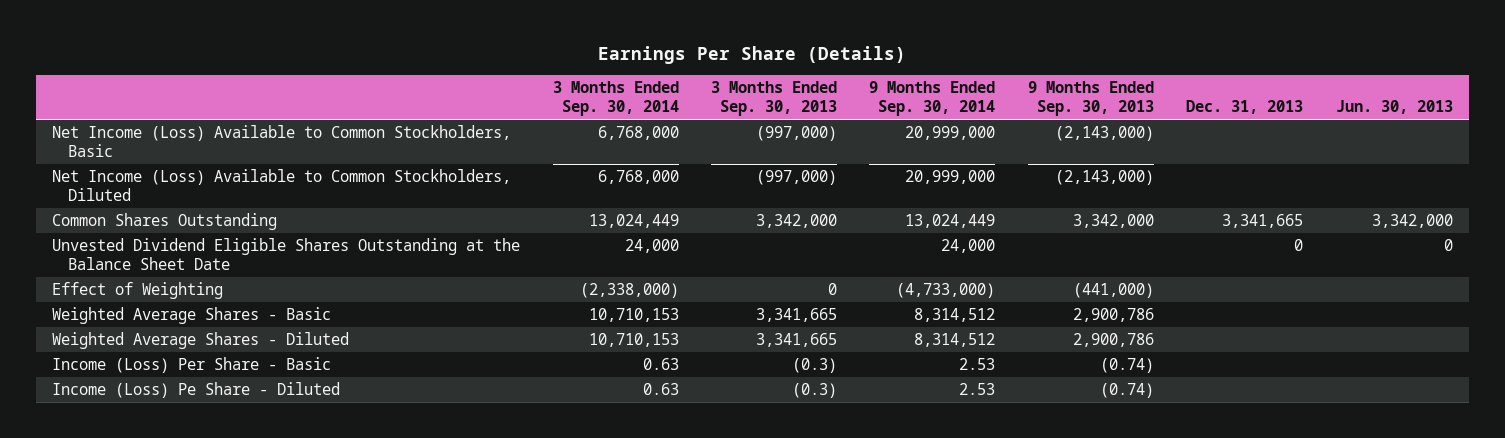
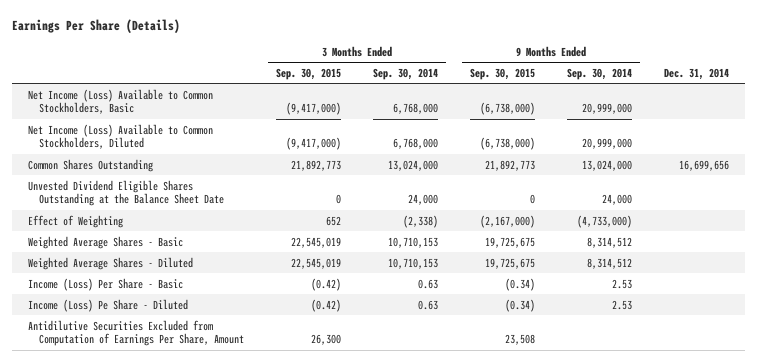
[711,81,838,117] 3 Months Ended Sep. 30, 2013 -> none
[1027,81,1154,117] 9 Months Ended Sep. 30, 2013 -> none
[1186,100,1304,115] Dec. 31, 2013 -> none
[1335,100,1453,115] Jun. 30, 2013 -> none
none -> [275,67,341,80] Sep. 30, 2015
none -> [470,67,536,80] Sep. 30, 2015
none -> [664,67,730,80] Dec. 31, 2014
[588,214,679,229] 13,024,449 -> [387,159,438,171] 13,024,000
[905,214,996,229] 13,024,449 -> [582,159,633,171] 13,024,000
[579,283,679,299] (2,338,000) -> [402,214,438,228] (2,338)
none -> [28,319,244,347] Antidilutive Securities Excluded from Computation of Earnings Per Share, Amount

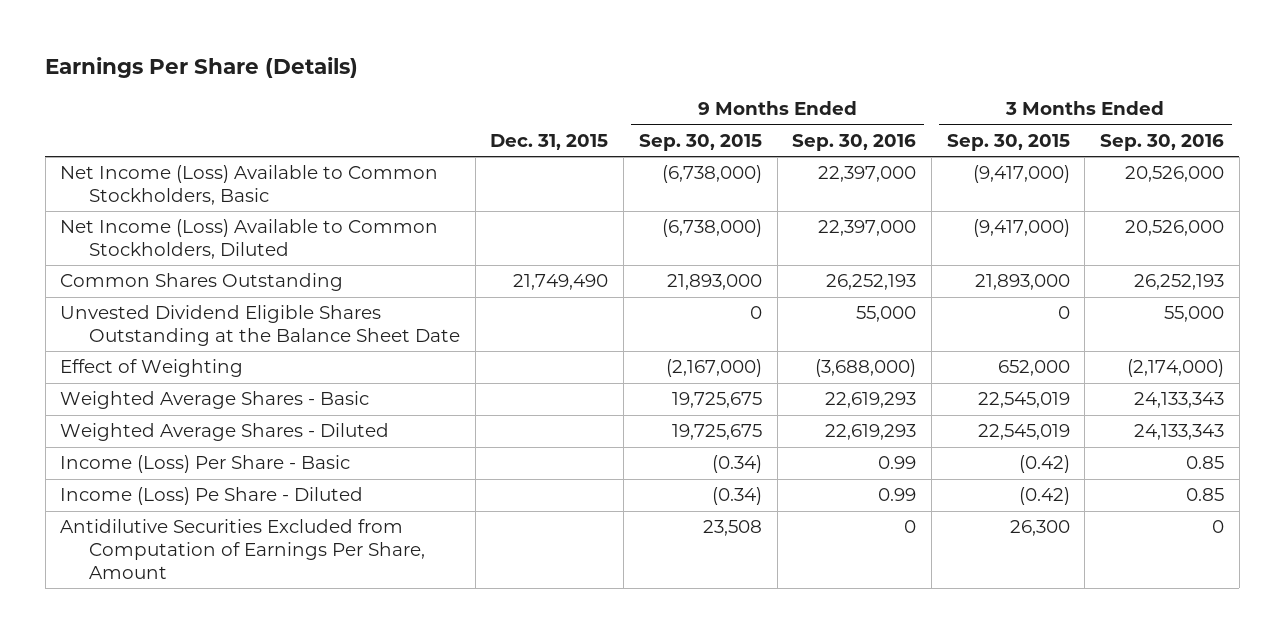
[372,67,438,80] Sep. 30, 2014 -> none
[567,67,633,80] Sep. 30, 2014 -> none
[664,67,730,80] Dec. 31, 2014 -> none
none -> [490,133,609,150] Dec. 31, 2015
none -> [792,133,917,151] Sep. 30, 2016
none -> [1099,133,1224,151] Sep. 30, 2016
[290,159,341,171] 21,892,773 -> [974,274,1070,291] 21,893,000
[485,159,536,171] 21,892,773 -> [666,274,762,291] 21,893,000
[325,215,341,226] 652 -> [997,360,1070,377] 652,000

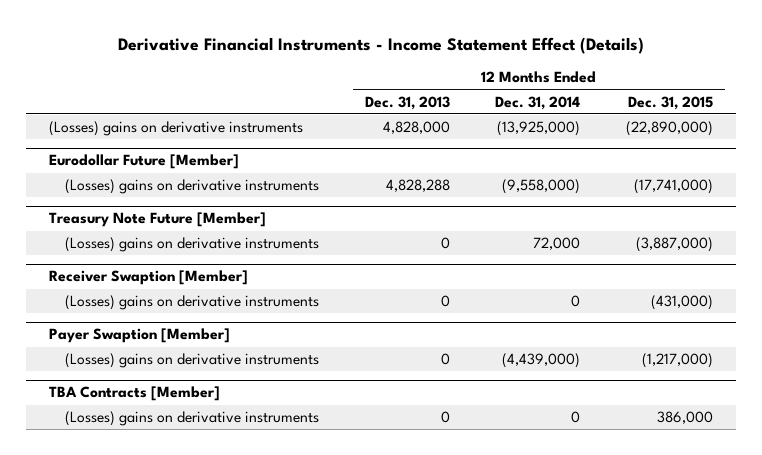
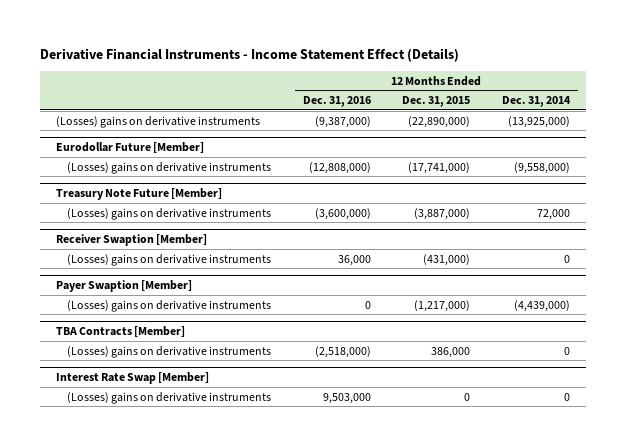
[364,95,450,110] Dec. 31, 2013 -> none
none -> [302,96,371,108] Dec. 31, 2016
none -> [55,372,209,385] Interest Rate Swap [Member]
none -> [66,391,271,404] (Losses) gains on derivative instruments

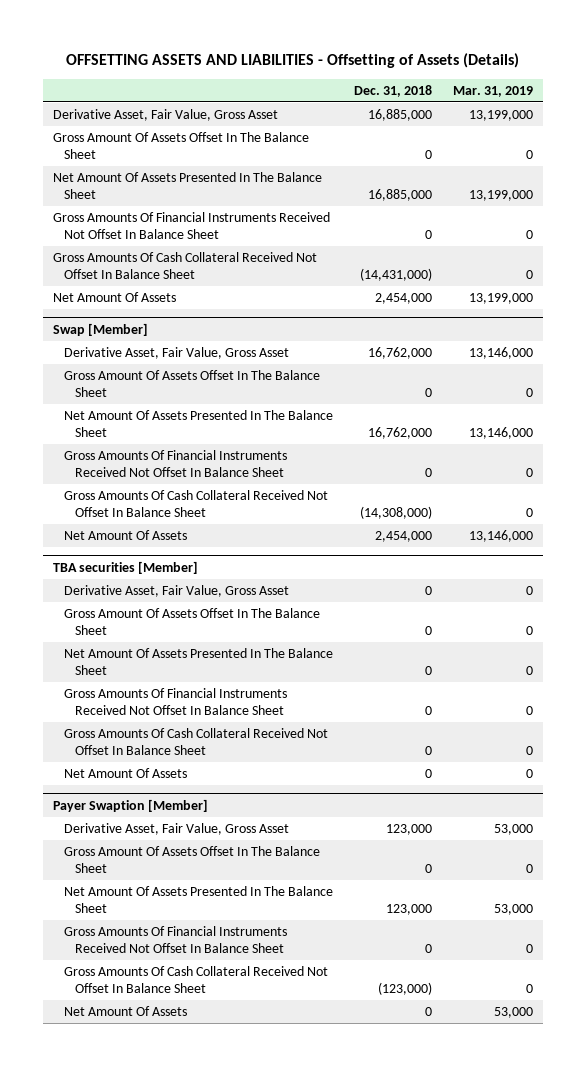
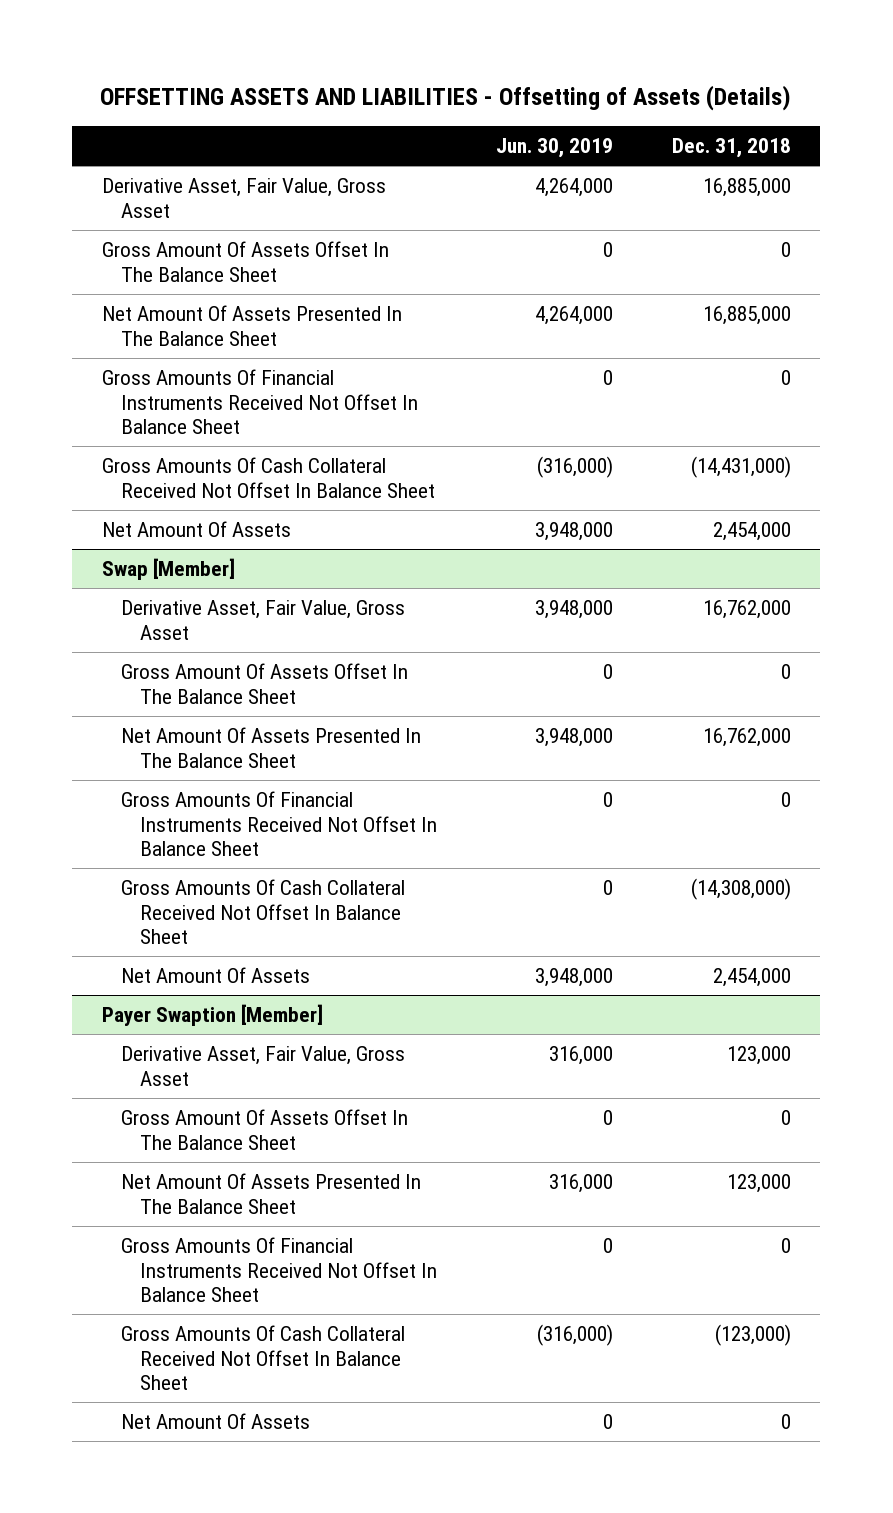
[453,85,534,97] Mar. 31, 2019 -> none
none -> [496,137,614,158] Jun. 30, 2019
[53,560,199,574] TBA securities [Member] -> none
[64,585,290,598] Derivative Asset, Fair Value, Gross Asset -> none
[64,608,321,636] Gross Amount Of Assets Offset In The Balance Sheet -> none
[64,648,334,676] Net Amount Of Assets Presented In The Balance Sheet -> none
[64,688,288,716] Gross Amounts Of Financial Instruments Received Not Offset In Balance Sheet -> none
[64,728,329,756] Gross Amounts Of Cash Collateral Received Not Offset In Balance Sheet -> none
[64,768,188,779] Net Amount Of Assets -> none

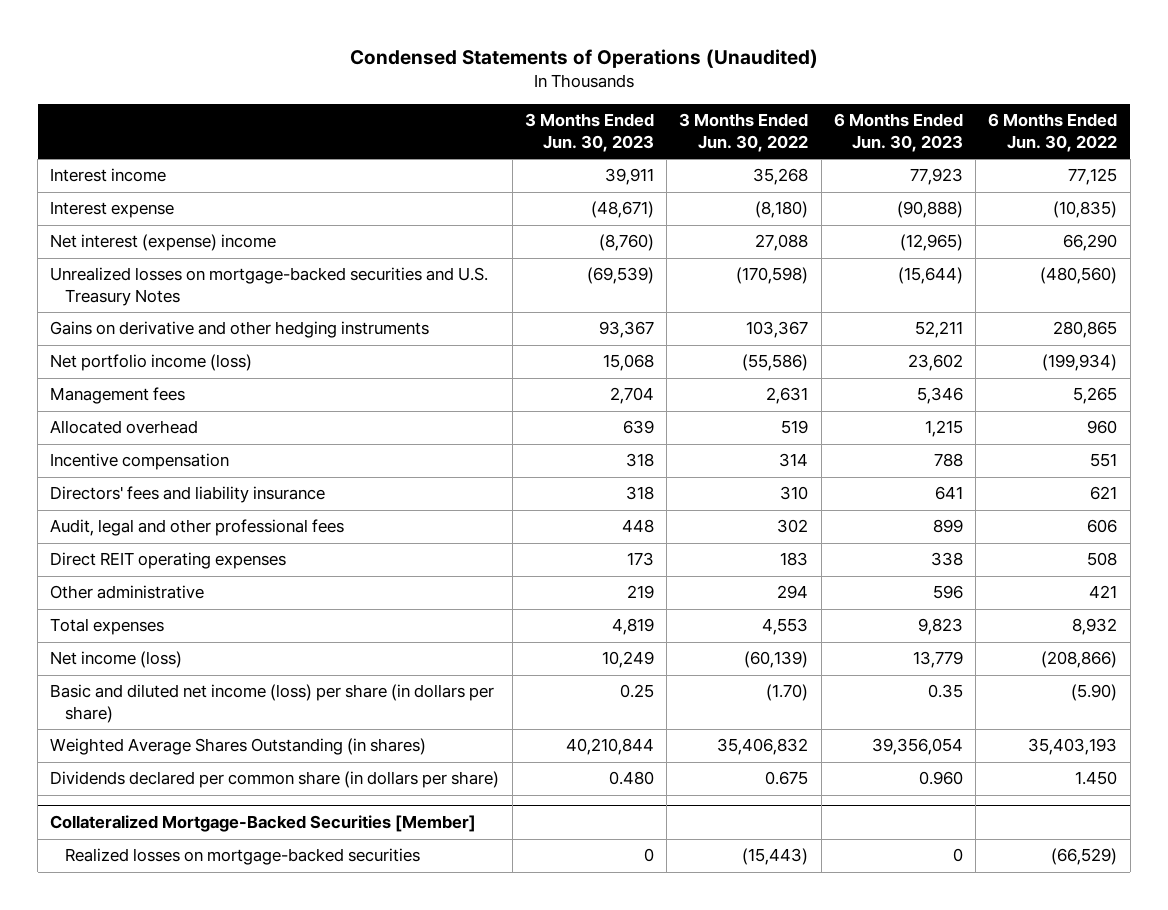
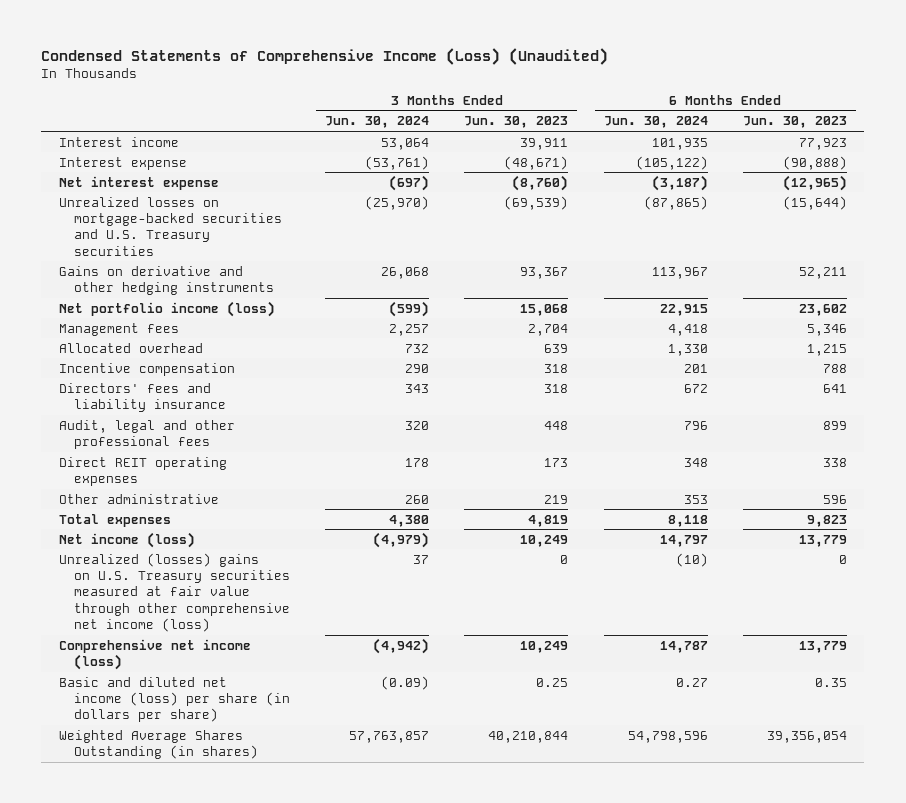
[349,48,818,68] Condensed Statements of Operations (Unaudited) -> [41,47,609,65] Condensed Statements of Comprehensive Income (Loss) (Unaudited)
[679,113,809,152] 3 Months Ended Jun. 30, 2022 -> none
[988,113,1118,152] 6 Months Ended Jun. 30, 2022 -> none
none -> [324,116,429,129] Jun. 30, 2024
none -> [603,116,708,129] Jun. 30, 2024
[50,234,277,252] Net interest (expense) income -> [58,175,219,190] Net interest expense
[50,267,489,307] Unrealized losses on mortgage-backed securities and U.S. Treasury Notes -> [58,196,282,256] Unrealized losses on mortgage-backed securities and U.S. Treasury securities
none -> [58,552,290,632] Unrealized (losses) gains on U.S. Treasury securities measured at fair value through other comprehensive net income (loss)
none -> [58,638,251,670] Comprehensive net income (loss)
[50,771,500,789] Dividends declared per common share (in dollars per share) -> none
[50,815,477,833] Collateralized Mortgage-Backed Securities [Member] -> none
[64,848,420,866] Realized losses on mortgage-backed securities -> none

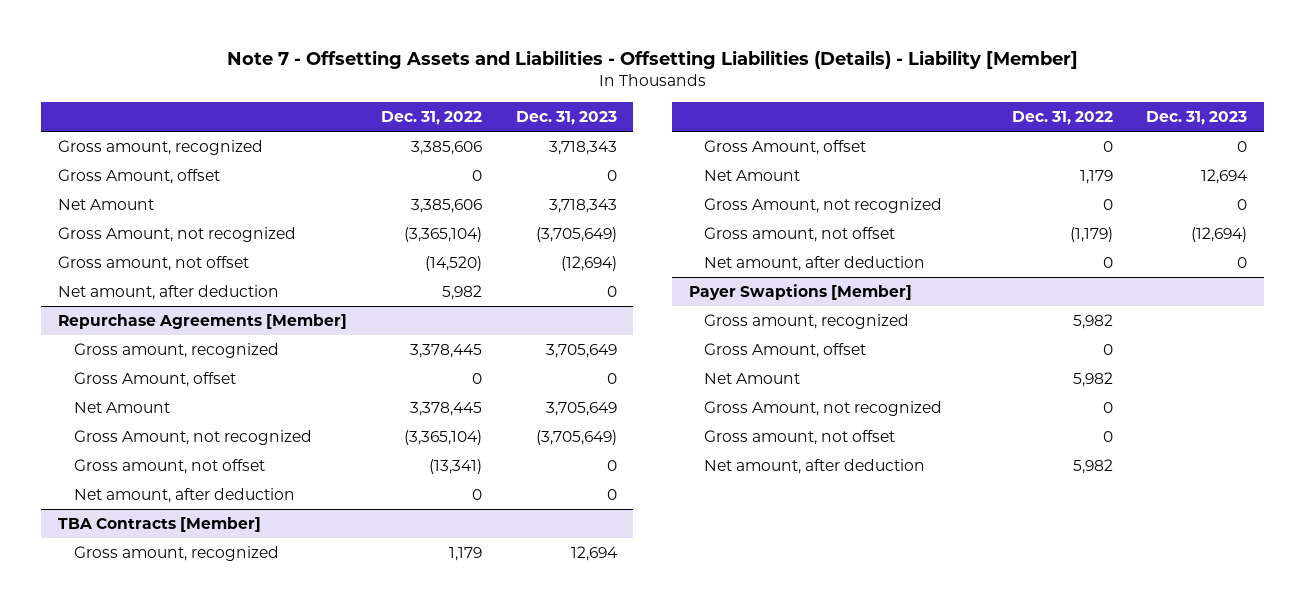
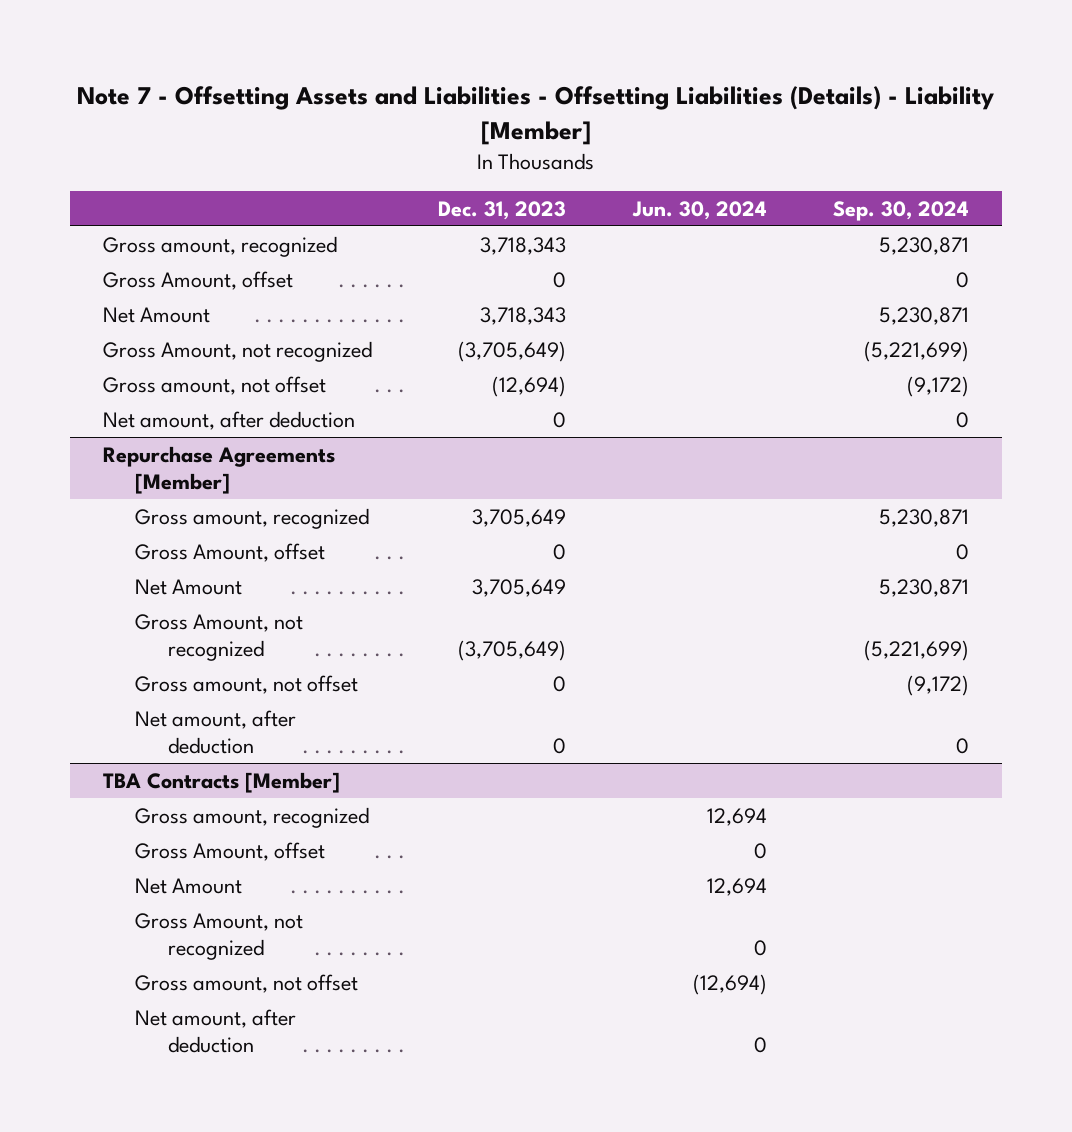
[380,110,482,125] Dec. 31, 2022 -> none
none -> [631,200,767,220] Jun. 30, 2024
none -> [833,200,970,221] Sep. 30, 2024
[73,546,279,562] Gross amount, recognized -> none
[704,140,867,156] Gross Amount, offset -> none
[704,170,801,182] Net Amount -> none
[704,198,943,214] Gross Amount, not recognized -> none
[704,227,896,243] Gross amount, not offset -> none
[704,256,926,272] Net amount, after deduction -> none
[688,284,912,301] Payer Swaptions [Member] -> none

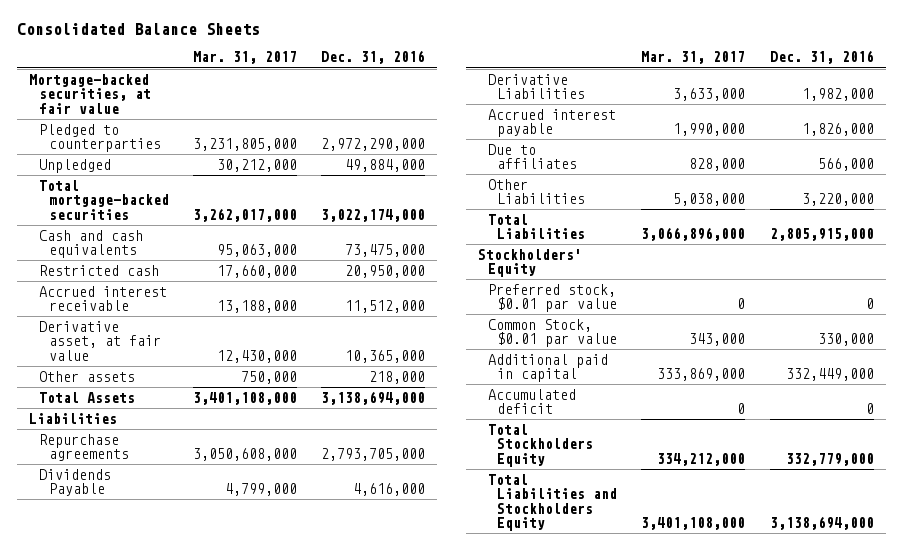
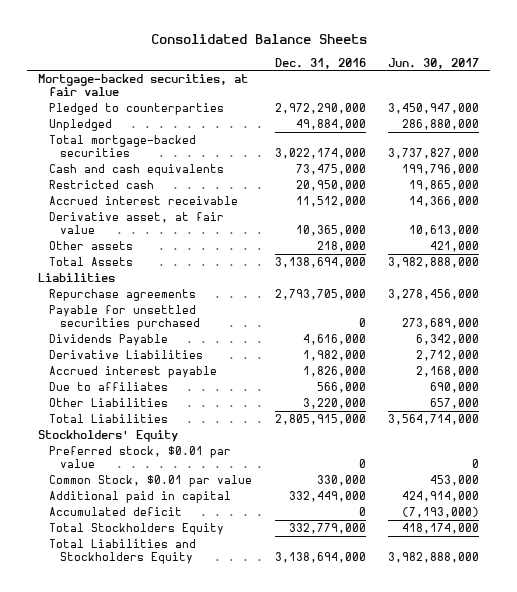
[192,51,297,65] Mar. 31, 2017 -> none
none -> [388,57,480,69] Jun. 30, 2017
none -> [49,305,201,331] Payable for unsettled securities purchased

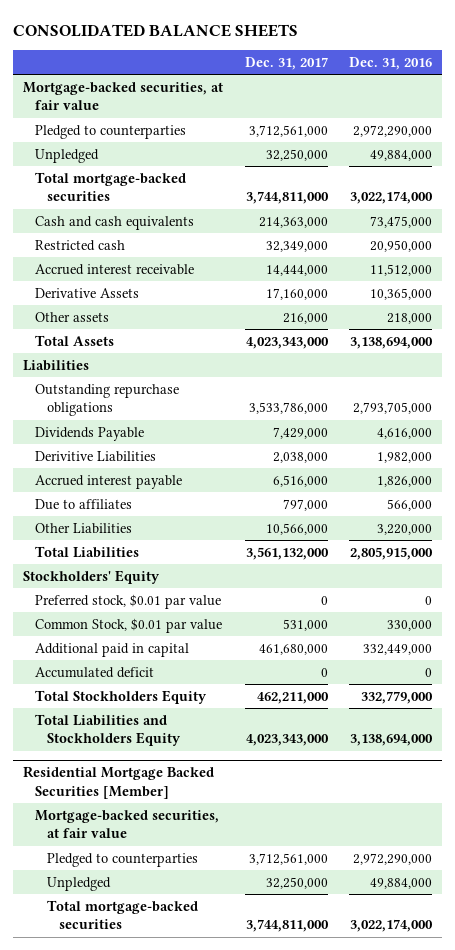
[150,33,367,44] Consolidated Balance Sheets -> [12,23,298,37] CONSOLIDATED BALANCE SHEETS
[388,57,480,69] Jun. 30, 2017 -> none
none -> [244,57,328,71] Dec. 31, 2017
[49,212,225,235] Derivative asset, at fair value -> [35,287,140,298] Derivative Assets
[49,305,201,331] Payable for unsettled securities purchased -> none
[49,289,197,302] Repurchase agreements -> [35,383,180,417] Outstanding repurchase obligations
[49,350,204,360] Derivative Liabilities -> [35,450,157,462] Derivitive Liabilities
none -> [23,766,215,799] Residential Mortgage Backed Securities [Member]
none -> [35,809,220,839] Mortgage-backed securities, at fair value
none -> [47,852,199,867] Pledged to counterparties
none -> [47,876,112,891] Unpledged
none -> [47,899,199,930] Total mortgage-backed securities

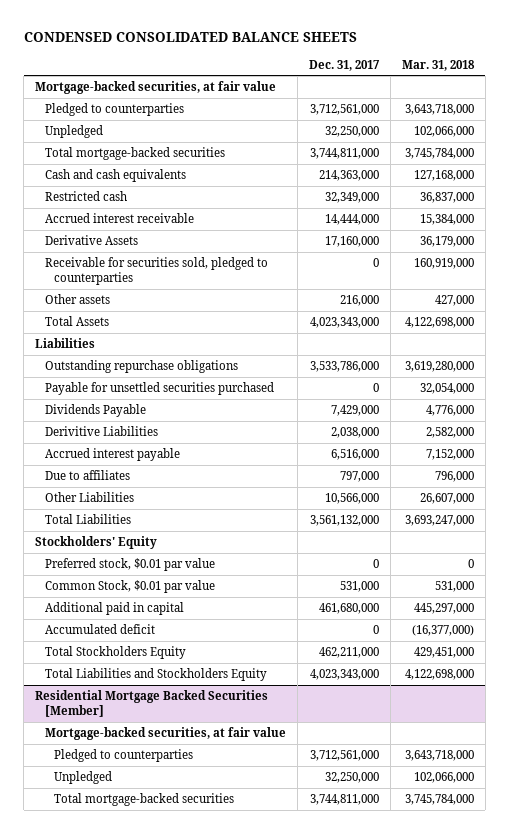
[12,23,298,37] CONSOLIDATED BALANCE SHEETS -> [23,31,357,42] CONDENSED CONSOLIDATED BALANCE SHEETS
[348,57,432,71] Dec. 31, 2016 -> none
none -> [401,59,475,71] Mar. 31, 2018
none -> [44,256,268,286] Receivable for securities sold, pledged to counterparties
none -> [44,381,274,395] Payable for unsettled securities purchased

